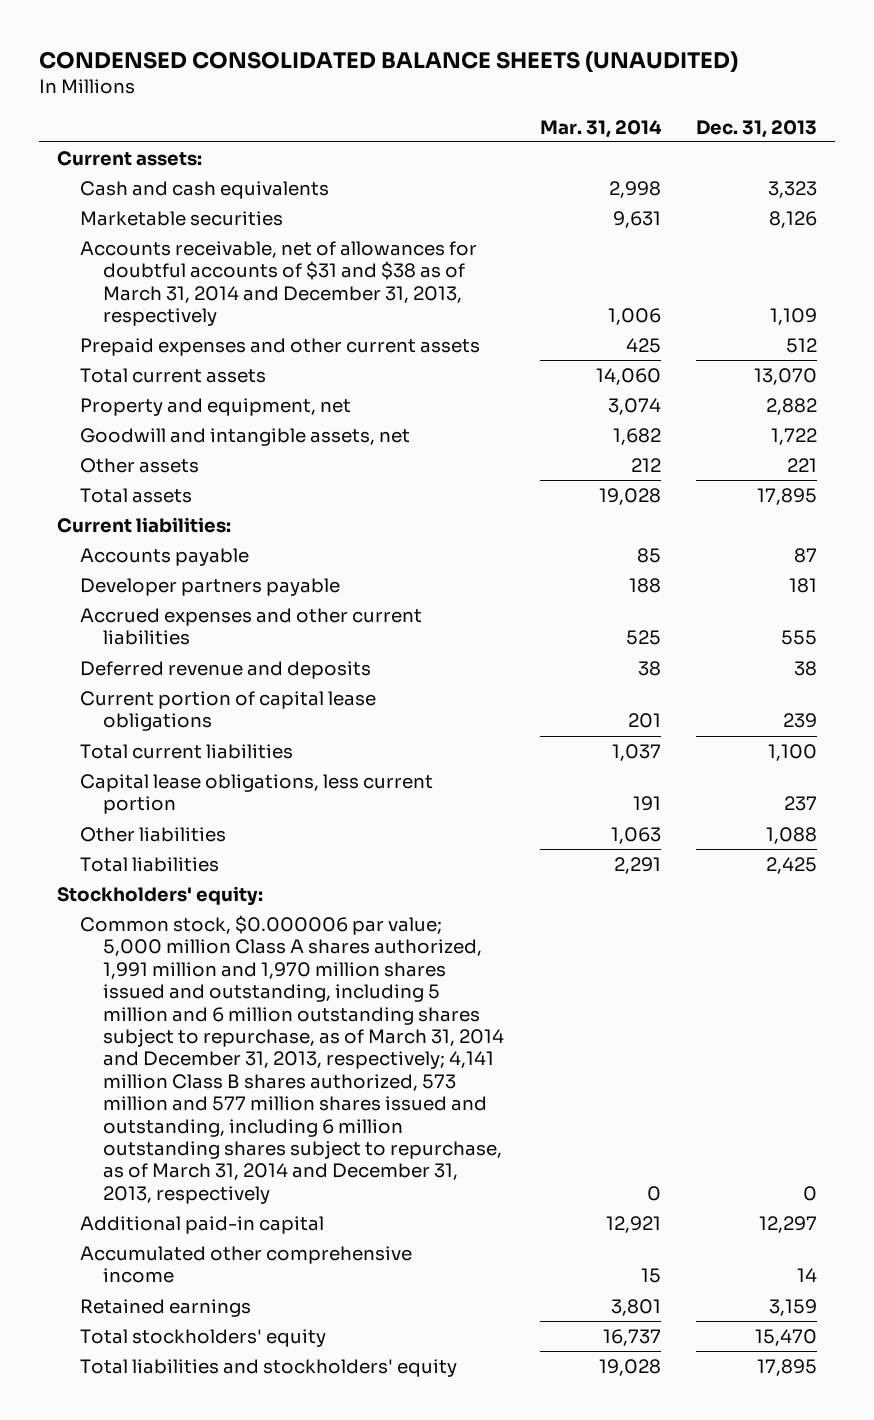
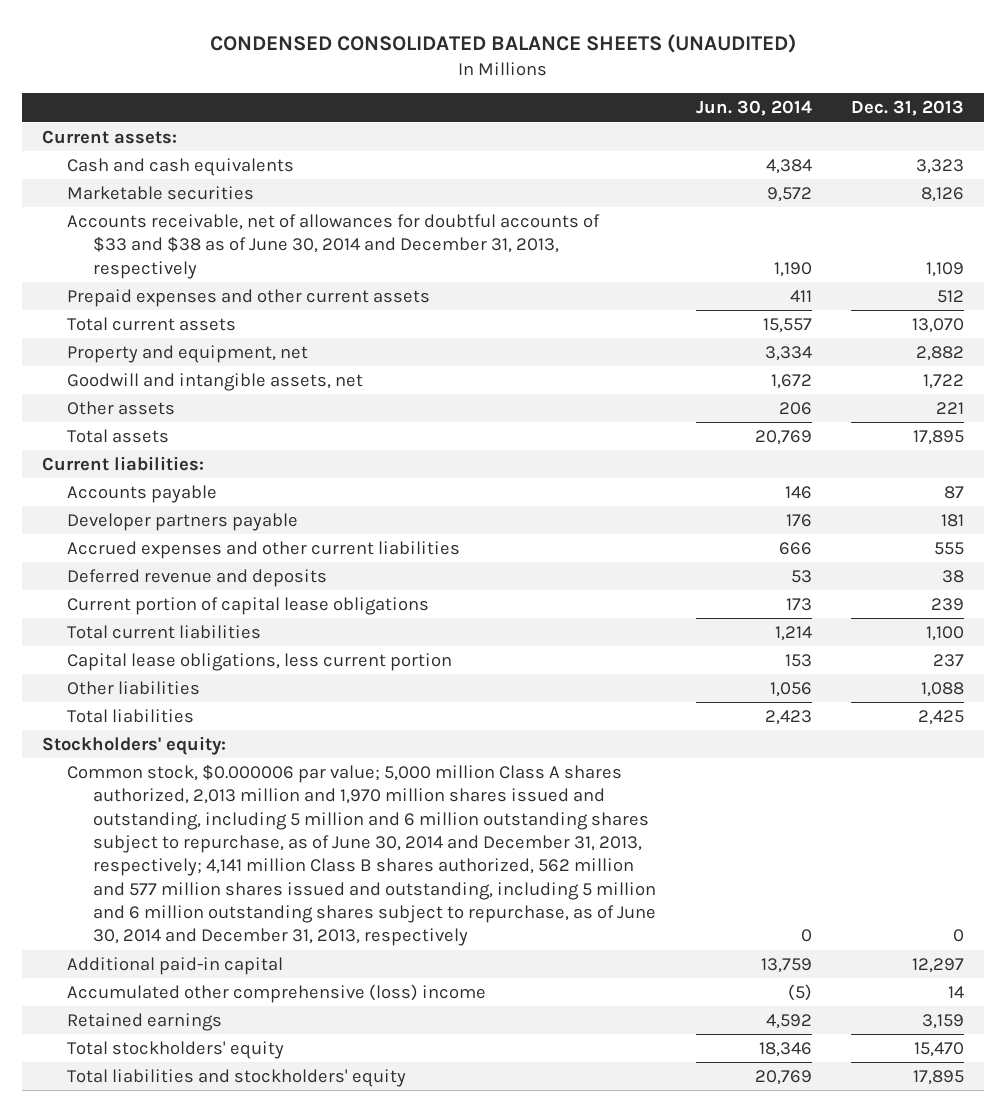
[539,119,662,138] Mar. 31, 2014 -> none
none -> [695,100,812,117] Jun. 30, 2014
[79,240,477,327] Accounts receivable, net of allowances for doubtful accounts of $31 and $38 as of March 31, 2014 and December 31, 2013, respectively -> [67,213,601,279] Accounts receivable, net of allowances for doubtful accounts of $33 and $38 as of June 30, 2014 and December 31, 2013, respectively
[79,914,504,1204] Common stock, $0.000006 par value; 5,000 million Class A shares authorized, 1,991 million and 1,970 million shares issued and outstanding, including 5 million and 6 million outstanding shares subject to repurchase, as of March 31, 2014 and December 31, 2013, respectively; 4,141 million Class B shares authorized, 573 million and 577 million shares issued and outstanding, including 6 million outstanding shares subject to repurchase, as of March 31, 2014 and December 31, 2013, respectively -> [67,763,657,947] Common stock, $0.000006 par value; 5,000 million Class A shares authorized, 2,013 million and 1,970 million shares issued and outstanding, including 5 million and 6 million outstanding shares subject to repurchase, as of June 30, 2014 and December 31, 2013, respectively; 4,141 million Class B shares authorized, 562 million and 577 million shares issued and outstanding, including 5 million and 6 million outstanding shares subject to repurchase, as of June 30, 2014 and December 31, 2013, respectively
[79,1245,412,1284] Accumulated other comprehensive income -> [67,983,487,1003] Accumulated other comprehensive (loss) income

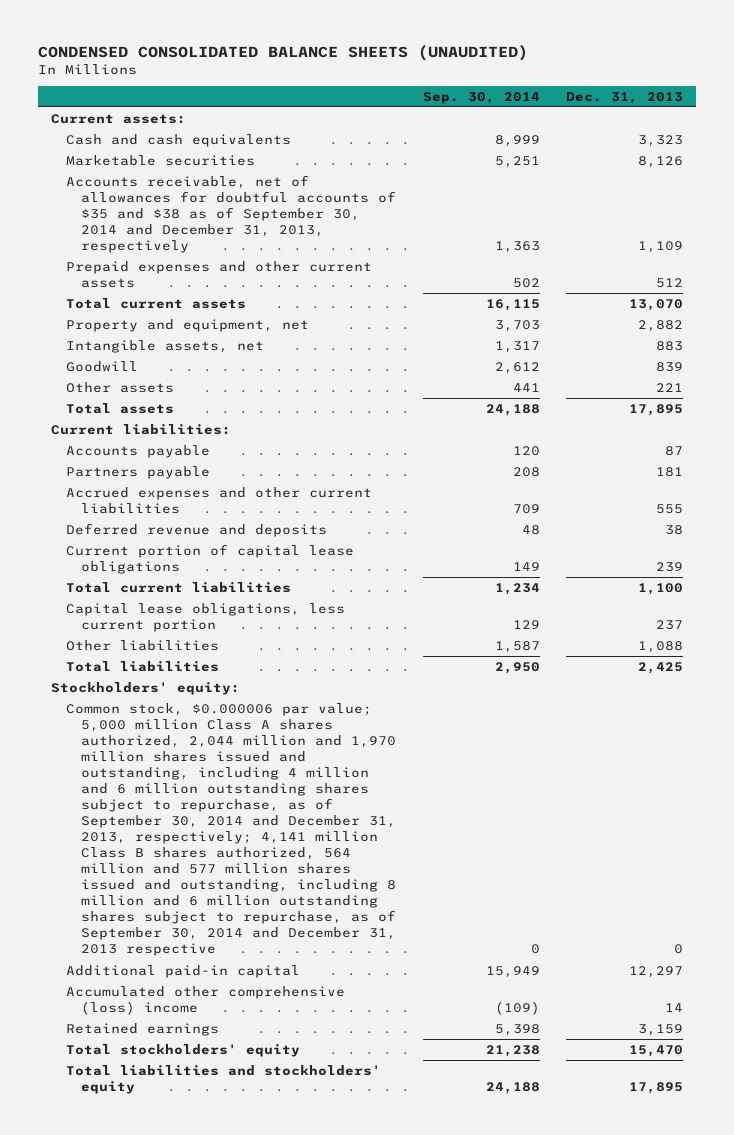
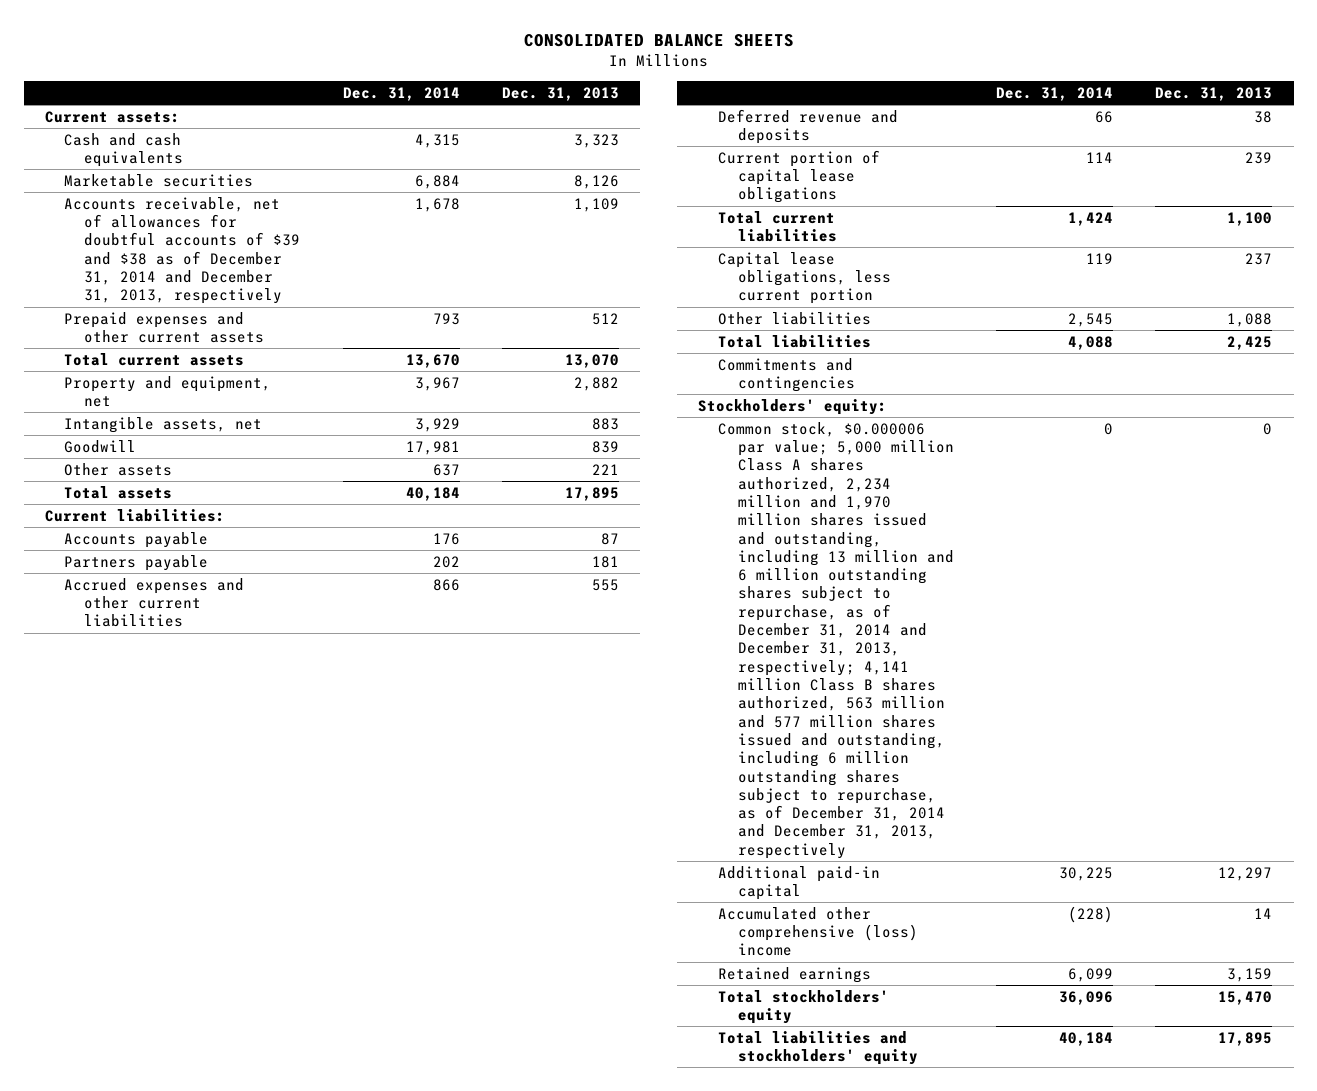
[37,44,528,61] CONDENSED CONSOLIDATED BALANCE SHEETS (UNAUDITED) -> [523,34,794,48] CONSOLIDATED BALANCE SHEETS
[422,91,540,104] Sep. 30, 2014 -> none
none -> [342,86,460,101] Dec. 31, 2014
[66,174,397,253] Accounts receivable, net of allowances for doubtful accounts of $35 and $38 as of September 30, 2014 and December 31, 2013, respectively -> [64,196,301,305] Accounts receivable, net of allowances for doubtful accounts of $39 and $38 as of December 31, 2014 and December 31, 2013, respectively
none -> [717,357,855,392] Commitments and contingencies
[66,702,397,957] Common stock, $0.000006 par value; 5,000 million Class A shares authorized, 2,044 million and 1,970 million shares issued and outstanding, including 4 million and 6 million outstanding shares subject to repurchase, as of September 30, 2014 and December 31, 2013, respectively; 4,141 million Class B shares authorized, 564 million and 577 million shares issued and outstanding, including 8 million and 6 million outstanding shares subject to repurchase, as of September 30, 2014 and December 31, 2013 respective -> [717,421,954,859] Common stock, $0.000006 par value; 5,000 million Class A shares authorized, 2,234 million and 1,970 million shares issued and outstanding, including 13 million and 6 million outstanding shares subject to repurchase, as of December 31, 2014 and December 31, 2013, respectively; 4,141 million Class B shares authorized, 563 million and 577 million shares issued and outstanding, including 6 million outstanding shares subject to repurchase, as of December 31, 2014 and December 31, 2013, respectively

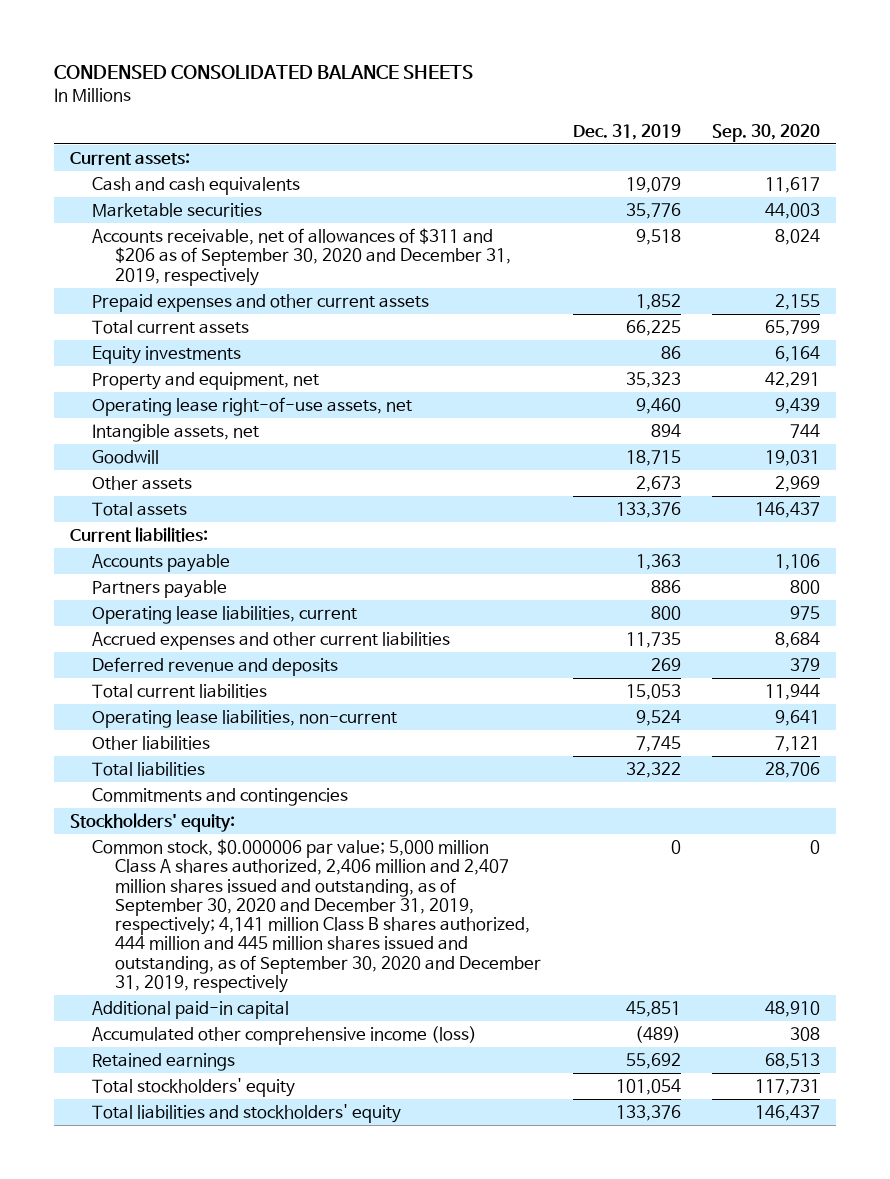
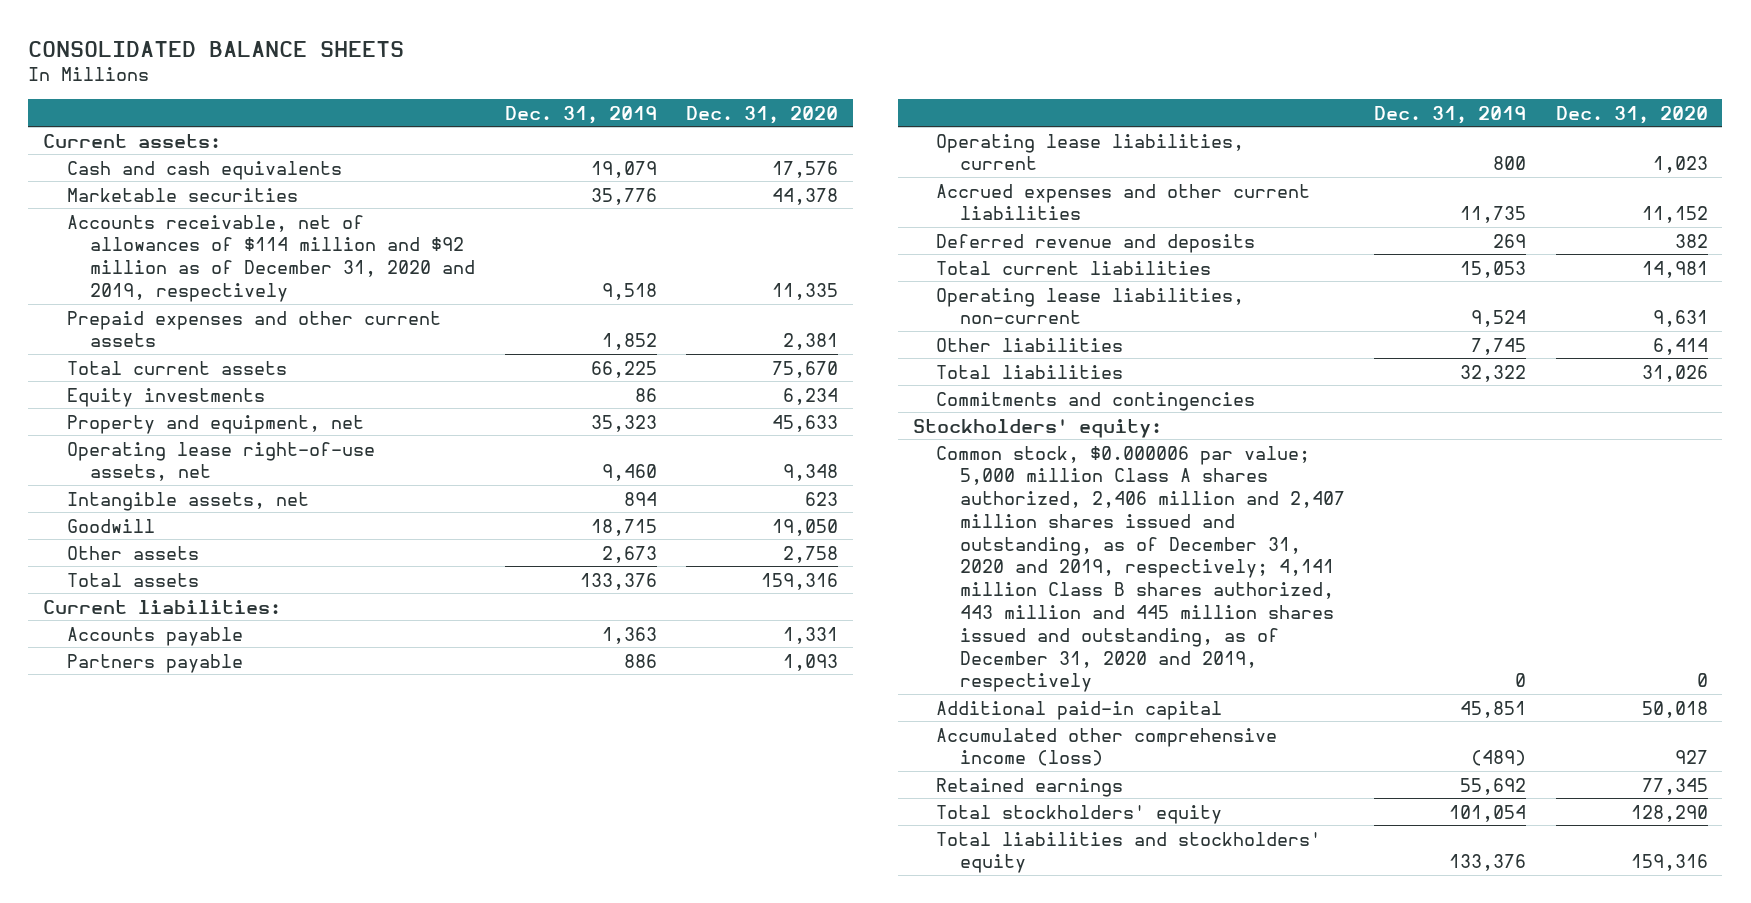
[53,65,473,80] CONDENSED CONSOLIDATED BALANCE SHEETS -> [28,40,405,57] CONSOLIDATED BALANCE SHEETS
[712,123,821,142] Sep. 30, 2020 -> none
none -> [686,105,839,124] Dec. 31, 2020
[92,228,511,286] Accounts receivable, net of allowances of $311 and $206 as of September 30, 2020 and December 31, 2019, respectively -> [66,214,476,302] Accounts receivable, net of allowances of $114 million and $92 million as of December 31, 2020 and 2019, respectively
[92,839,541,994] Common stock, $0.000006 par value; 5,000 million Class A shares authorized, 2,406 million and 2,407 million shares issued and outstanding, as of September 30, 2020 and December 31, 2019, respectively; 4,141 million Class B shares authorized, 444 million and 445 million shares issued and outstanding, as of September 30, 2020 and December 31, 2019, respectively -> [936,445,1345,693] Common stock, $0.000006 par value; 5,000 million Class A shares authorized, 2,406 million and 2,407 million shares issued and outstanding, as of December 31, 2020 and 2019, respectively; 4,141 million Class B shares authorized, 443 million and 445 million shares issued and outstanding, as of December 31, 2020 and 2019, respectively

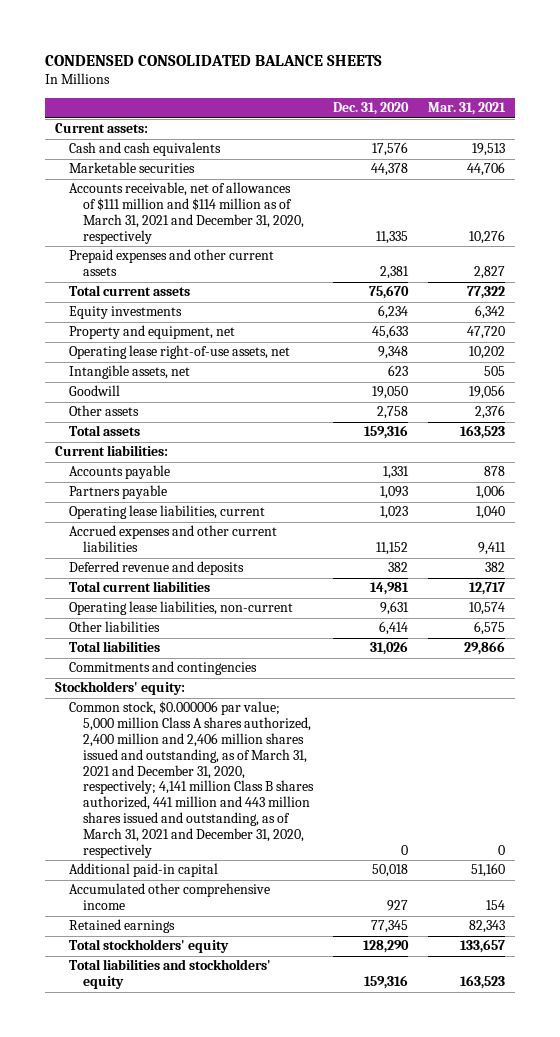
[28,40,405,57] CONSOLIDATED BALANCE SHEETS -> [45,55,383,67] CONDENSED CONSOLIDATED BALANCE SHEETS
[504,105,657,124] Dec. 31, 2019 -> none
none -> [427,102,506,116] Mar. 31, 2021
[66,214,476,302] Accounts receivable, net of allowances of $114 million and $92 million as of December 31, 2020 and 2019, respectively -> [69,182,304,244] Accounts receivable, net of allowances of $111 million and $114 million as of March 31, 2021 and December 31, 2020, respectively
[936,445,1345,693] Common stock, $0.000006 par value; 5,000 million Class A shares authorized, 2,406 million and 2,407 million shares issued and outstanding, as of December 31, 2020 and 2019, respectively; 4,141 million Class B shares authorized, 443 million and 445 million shares issued and outstanding, as of December 31, 2020 and 2019, respectively -> [69,701,314,858] Common stock, $0.000006 par value; 5,000 million Class A shares authorized, 2,400 million and 2,406 million shares issued and outstanding, as of March 31, 2021 and December 31, 2020, respectively; 4,141 million Class B shares authorized, 441 million and 443 million shares issued and outstanding, as of March 31, 2021 and December 31, 2020, respectively
[936,727,1278,767] Accumulated other comprehensive income (loss) -> [69,883,271,911] Accumulated other comprehensive income

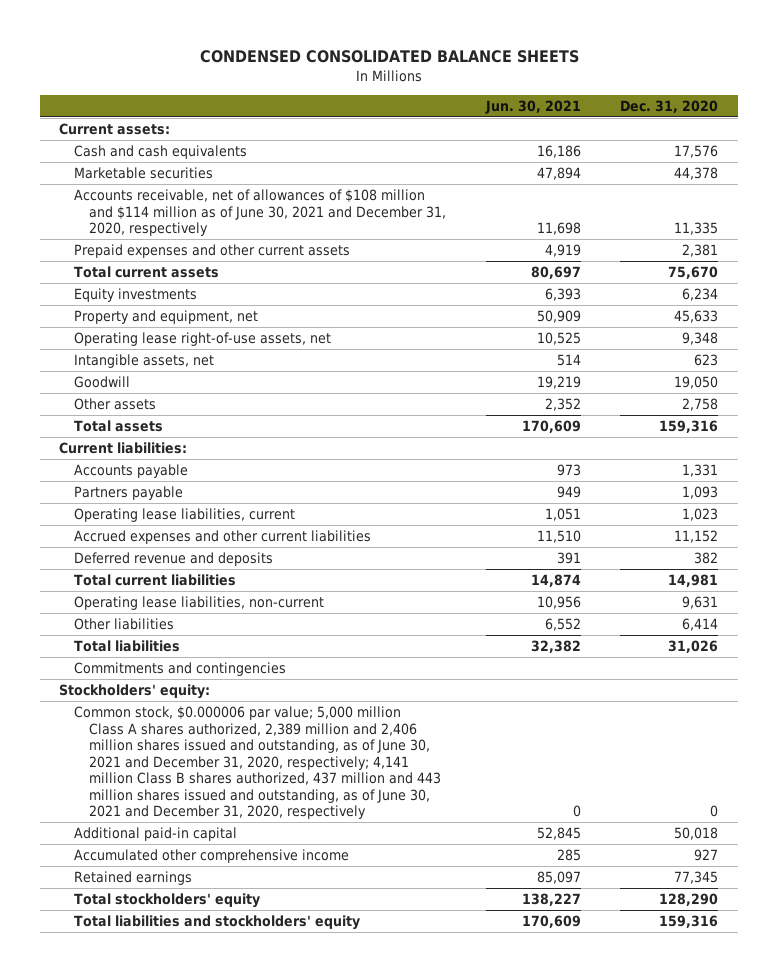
[427,102,506,116] Mar. 31, 2021 -> none
none -> [484,99,581,114] Jun. 30, 2021
[69,182,304,244] Accounts receivable, net of allowances of $111 million and $114 million as of March 31, 2021 and December 31, 2020, respectively -> [74,189,447,237] Accounts receivable, net of allowances of $108 million and $114 million as of June 30, 2021 and December 31, 2020, respectively
[69,701,314,858] Common stock, $0.000006 par value; 5,000 million Class A shares authorized, 2,400 million and 2,406 million shares issued and outstanding, as of March 31, 2021 and December 31, 2020, respectively; 4,141 million Class B shares authorized, 441 million and 443 million shares issued and outstanding, as of March 31, 2021 and December 31, 2020, respectively -> [74,706,442,819] Common stock, $0.000006 par value; 5,000 million Class A shares authorized, 2,389 million and 2,406 million shares issued and outstanding, as of June 30, 2021 and December 31, 2020, respectively; 4,141 million Class B shares authorized, 437 million and 443 million shares issued and outstanding, as of June 30, 2021 and December 31, 2020, respectively

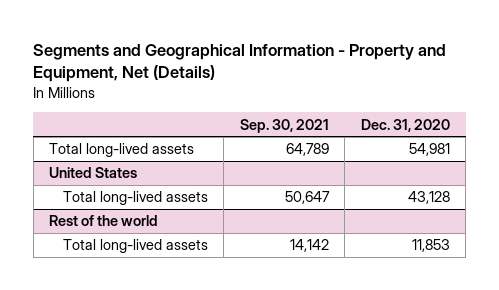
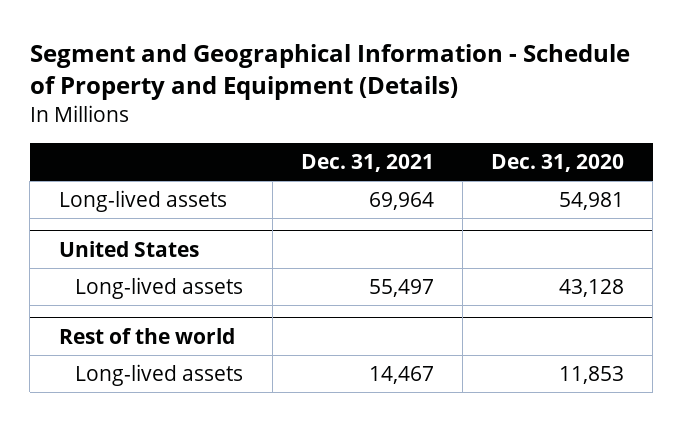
[33,43,447,83] Segments and Geographical Information - Property and Equipment, Net (Details) -> [29,44,630,101] Segment and Geographical Information - Schedule of Property and Equipment (Details)
[239,118,329,133] Sep. 30, 2021 -> none
none -> [300,153,434,172] Dec. 31, 2021
[49,143,195,158] Total long-lived assets -> [58,189,227,212] Long-lived assets
[62,191,208,206] Total long-lived assets -> [75,276,244,299] Long-lived assets
[62,239,208,254] Total long-lived assets -> [75,363,244,386] Long-lived assets

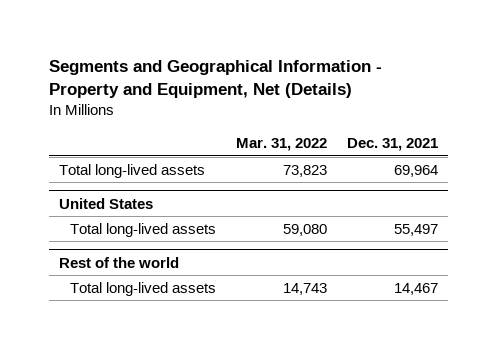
[29,44,630,101] Segment and Geographical Information - Schedule of Property and Equipment (Details) -> [48,59,382,98] Segments and Geographical Information - Property and Equipment, Net (Details)
[490,153,624,172] Dec. 31, 2020 -> none
none -> [236,137,328,151] Mar. 31, 2022
[58,189,227,212] Long-lived assets -> [58,163,205,178] Total long-lived assets
[75,276,244,299] Long-lived assets -> [70,222,217,237] Total long-lived assets
[75,363,244,386] Long-lived assets -> [70,281,217,296] Total long-lived assets

